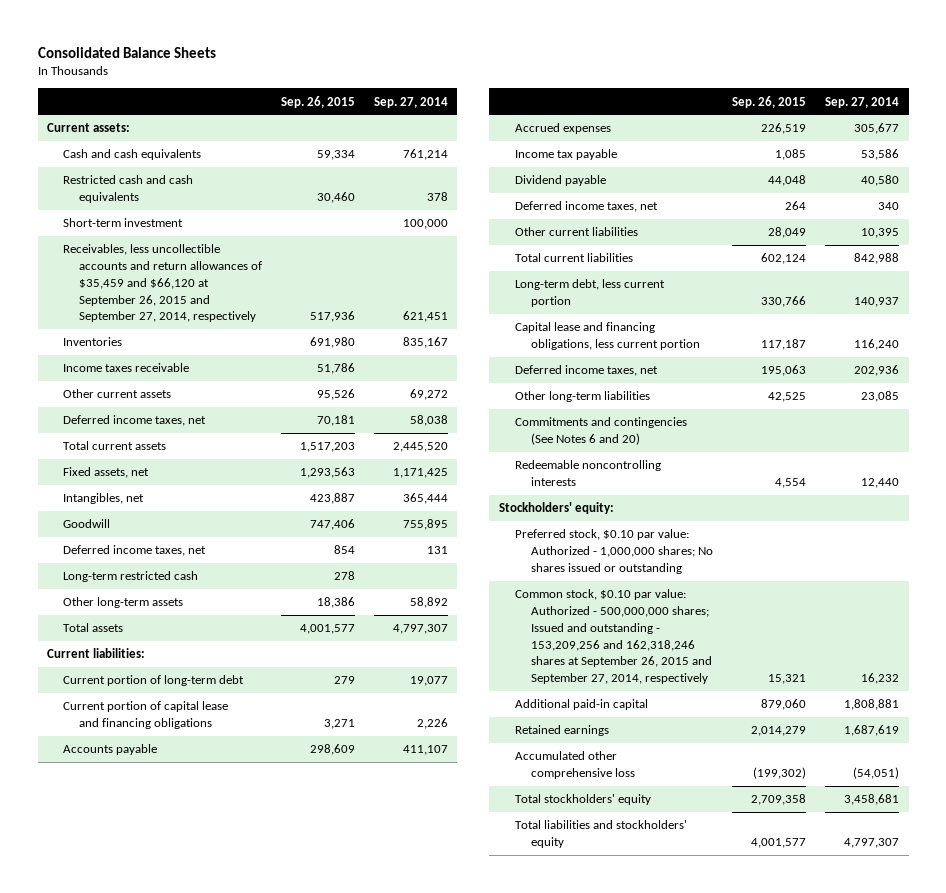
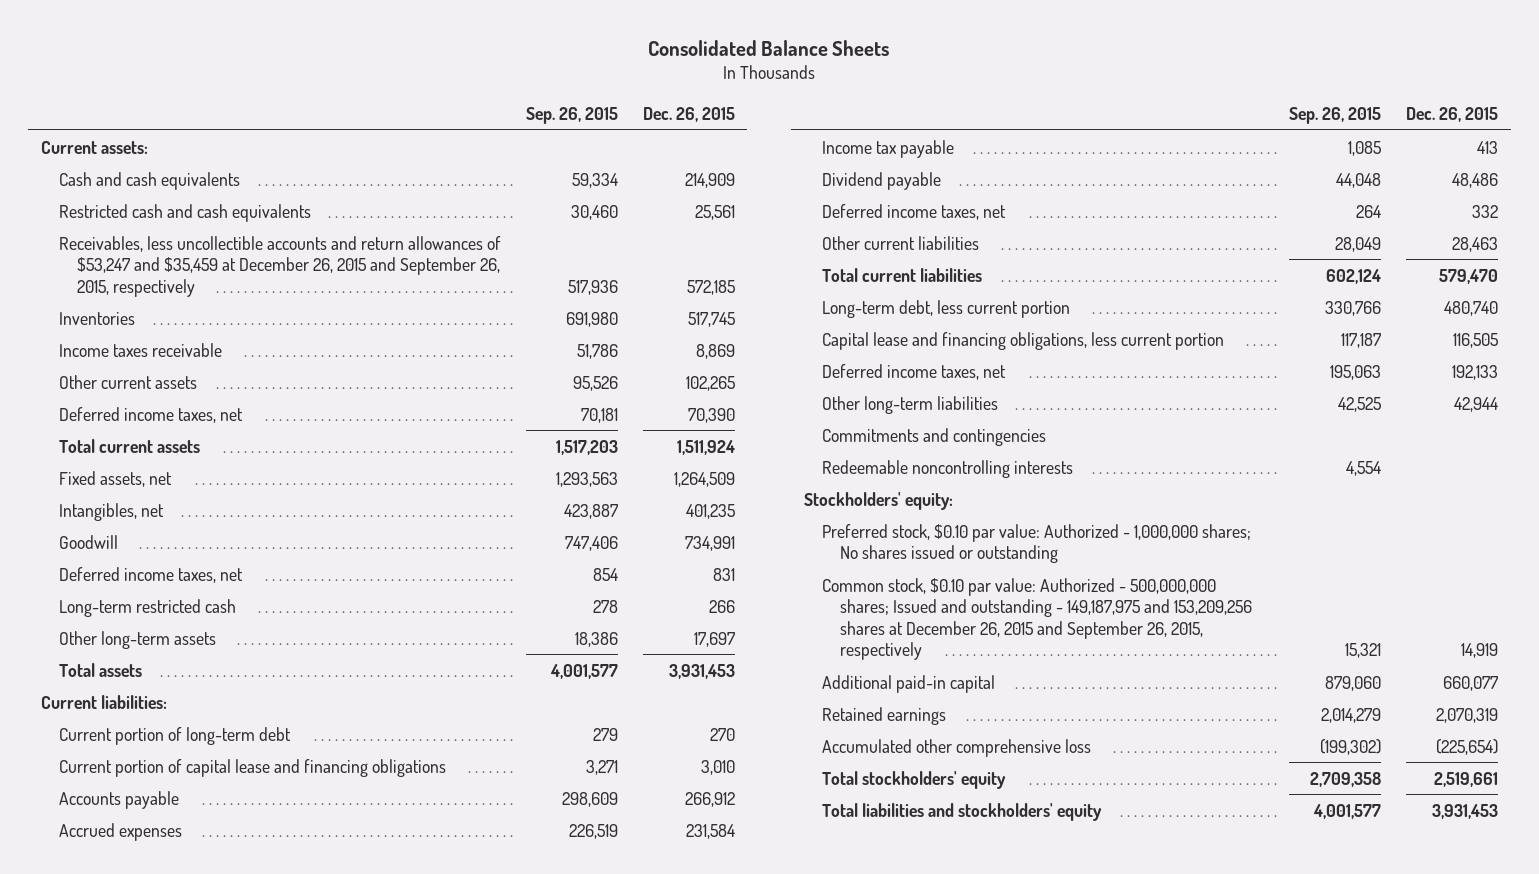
[373,96,448,108] Sep. 27, 2014 -> none
none -> [642,106,735,122] Dec. 26, 2015
[62,218,183,228] Short-term investment -> none
[62,244,262,323] Receivables, less uncollectible accounts and return allowances of $35,459 and $66,120 at September 26, 2015 and September 27, 2014, respectively -> [58,235,501,297] Receivables, less uncollectible accounts and return allowances of $53,247 and $35,459 at December 26, 2015 and September 26, 2015, respectively
[514,417,687,446] Commitments and contingencies (See Notes 6 and 20) -> [822,427,1047,446] Commitments and contingencies
[514,589,712,685] Common stock, $0.10 par value: Authorized - 500,000,000 shares; Issued and outstanding - 153,209,256 and 162,318,246 shares at September 26, 2015 and September 27, 2014, respectively -> [822,577,1253,661] Common stock, $0.10 par value: Authorized - 500,000,000 shares; Issued and outstanding - 149,187,975 and 153,209,256 shares at December 26, 2015 and September 26, 2015, respectively

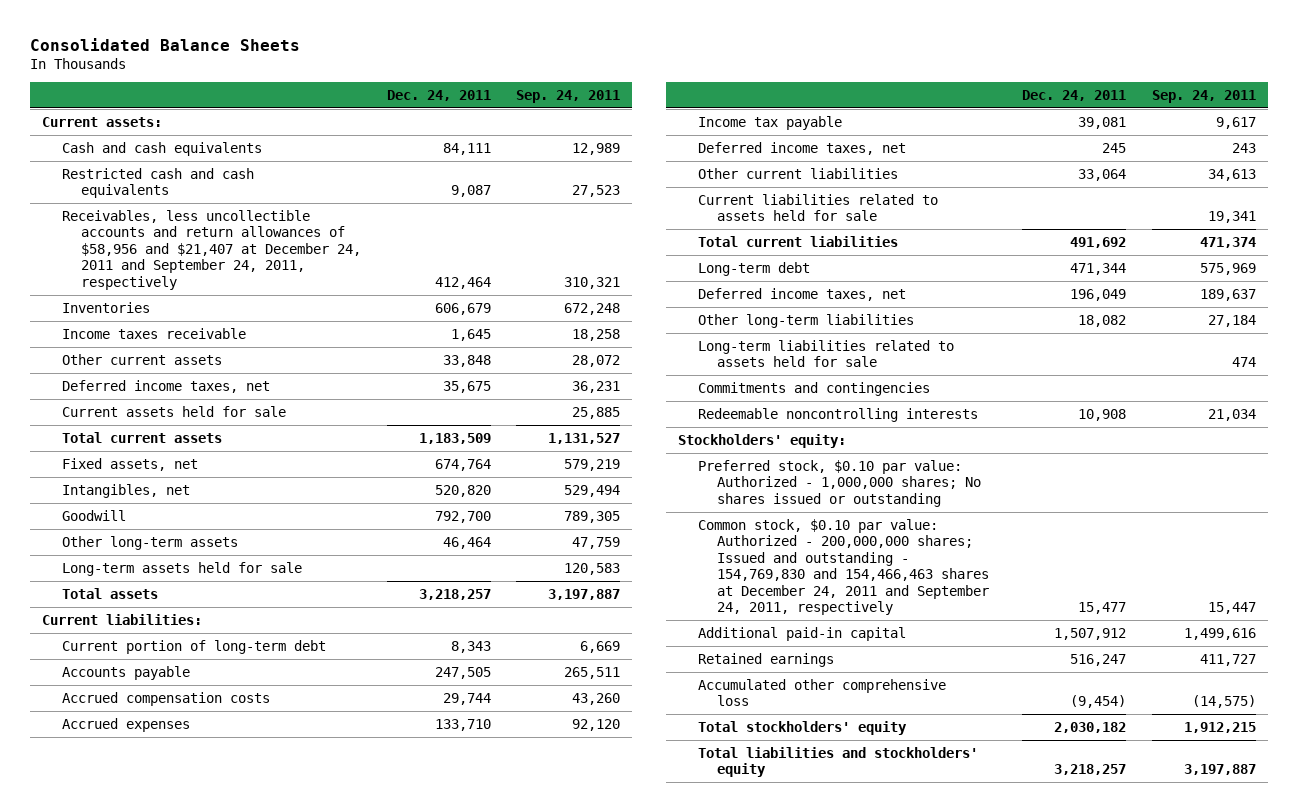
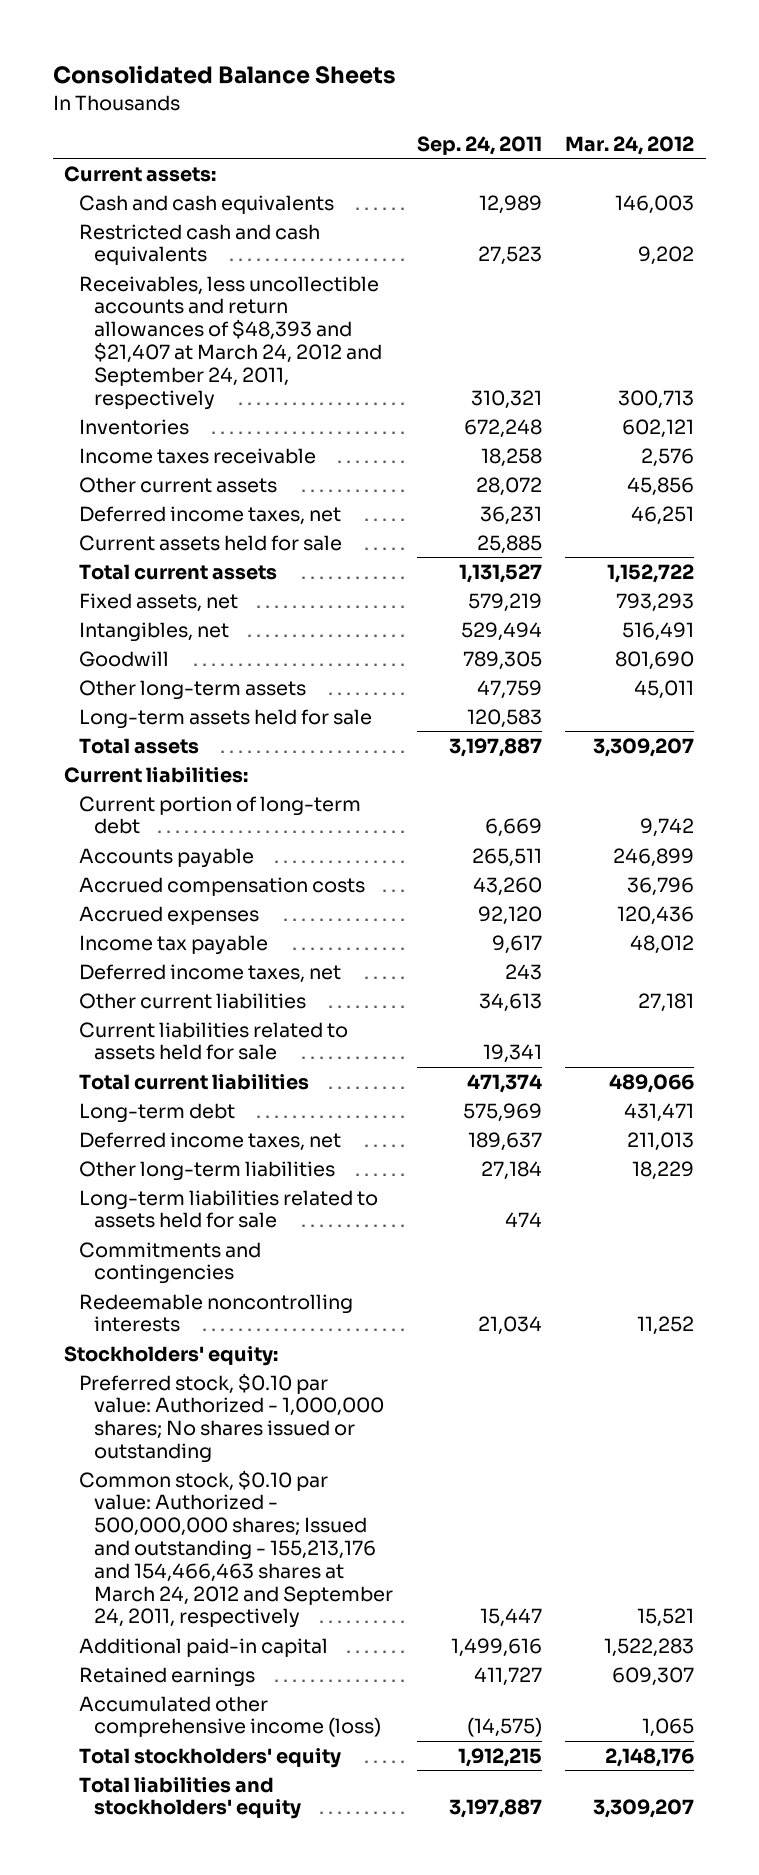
[386,89,491,101] Dec. 24, 2011 -> none
none -> [565,135,695,155] Mar. 24, 2012
[61,209,362,290] Receivables, less uncollectible accounts and return allowances of $58,956 and $21,407 at December 24, 2011 and September 24, 2011, respectively -> [79,275,383,410] Receivables, less uncollectible accounts and return allowances of $48,393 and $21,407 at March 24, 2012 and September 24, 2011, respectively
[697,518,990,616] Common stock, $0.10 par value: Authorized - 200,000,000 shares; Issued and outstanding - 154,769,830 and 154,466,463 shares at December 24, 2011 and September 24, 2011, respectively -> [79,1469,394,1629] Common stock, $0.10 par value: Authorized - 500,000,000 shares; Issued and outstanding - 155,213,176 and 154,466,463 shares at March 24, 2012 and September 24, 2011, respectively
[697,678,946,707] Accumulated other comprehensive loss -> [79,1695,382,1738] Accumulated other comprehensive income (loss)

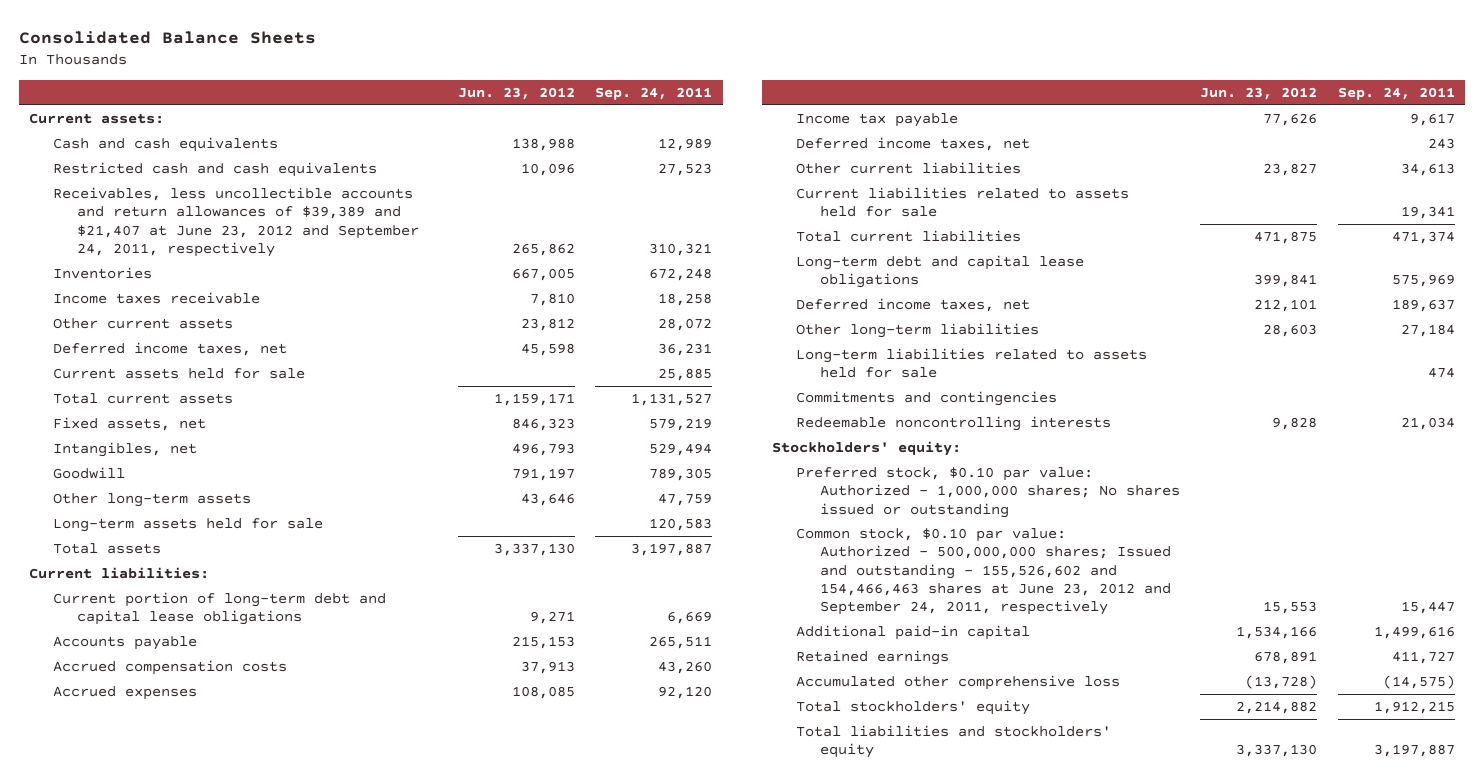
[565,135,695,155] Mar. 24, 2012 -> none
none -> [457,87,575,101] Jun. 23, 2012
[79,275,383,410] Receivables, less uncollectible accounts and return allowances of $48,393 and $21,407 at March 24, 2012 and September 24, 2011, respectively -> [53,187,420,257] Receivables, less uncollectible accounts and return allowances of $39,389 and $21,407 at June 23, 2012 and September 24, 2011, respectively
[79,795,362,835] Current portion of long-term debt -> [53,592,387,626] Current portion of long-term debt and capital lease obligations
[79,1102,236,1123] Long-term debt -> [795,255,1084,289] Long-term debt and capital lease obligations
[79,1469,394,1629] Common stock, $0.10 par value: Authorized - 500,000,000 shares; Issued and outstanding - 155,213,176 and 154,466,463 shares at March 24, 2012 and September 24, 2011, respectively -> [795,528,1171,616] Common stock, $0.10 par value: Authorized - 500,000,000 shares; Issued and outstanding - 155,526,602 and 154,466,463 shares at June 23, 2012 and September 24, 2011, respectively
[79,1695,382,1738] Accumulated other comprehensive income (loss) -> [795,675,1120,691] Accumulated other comprehensive loss

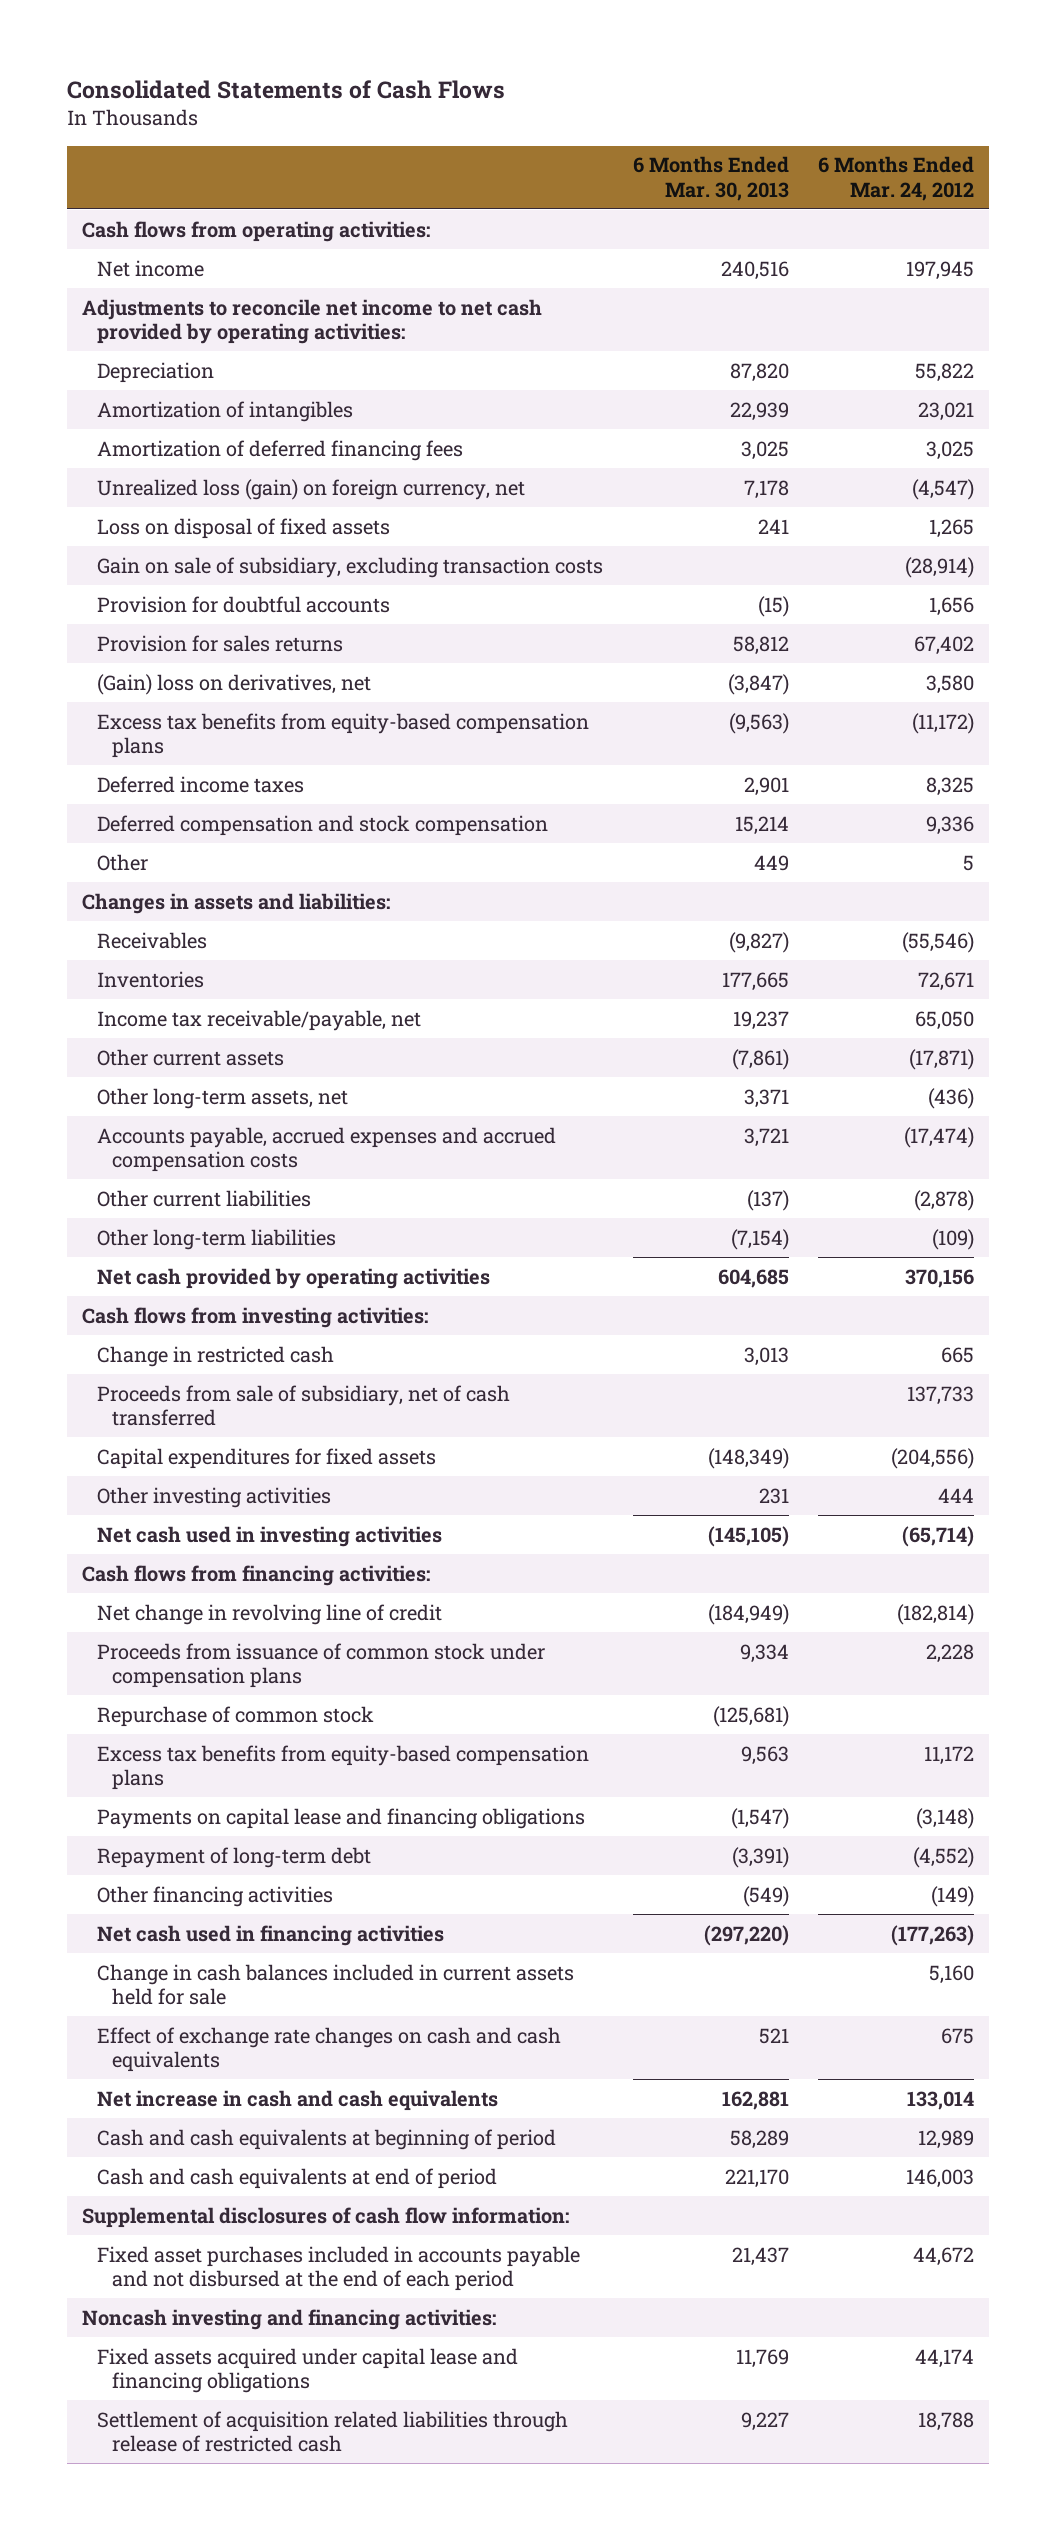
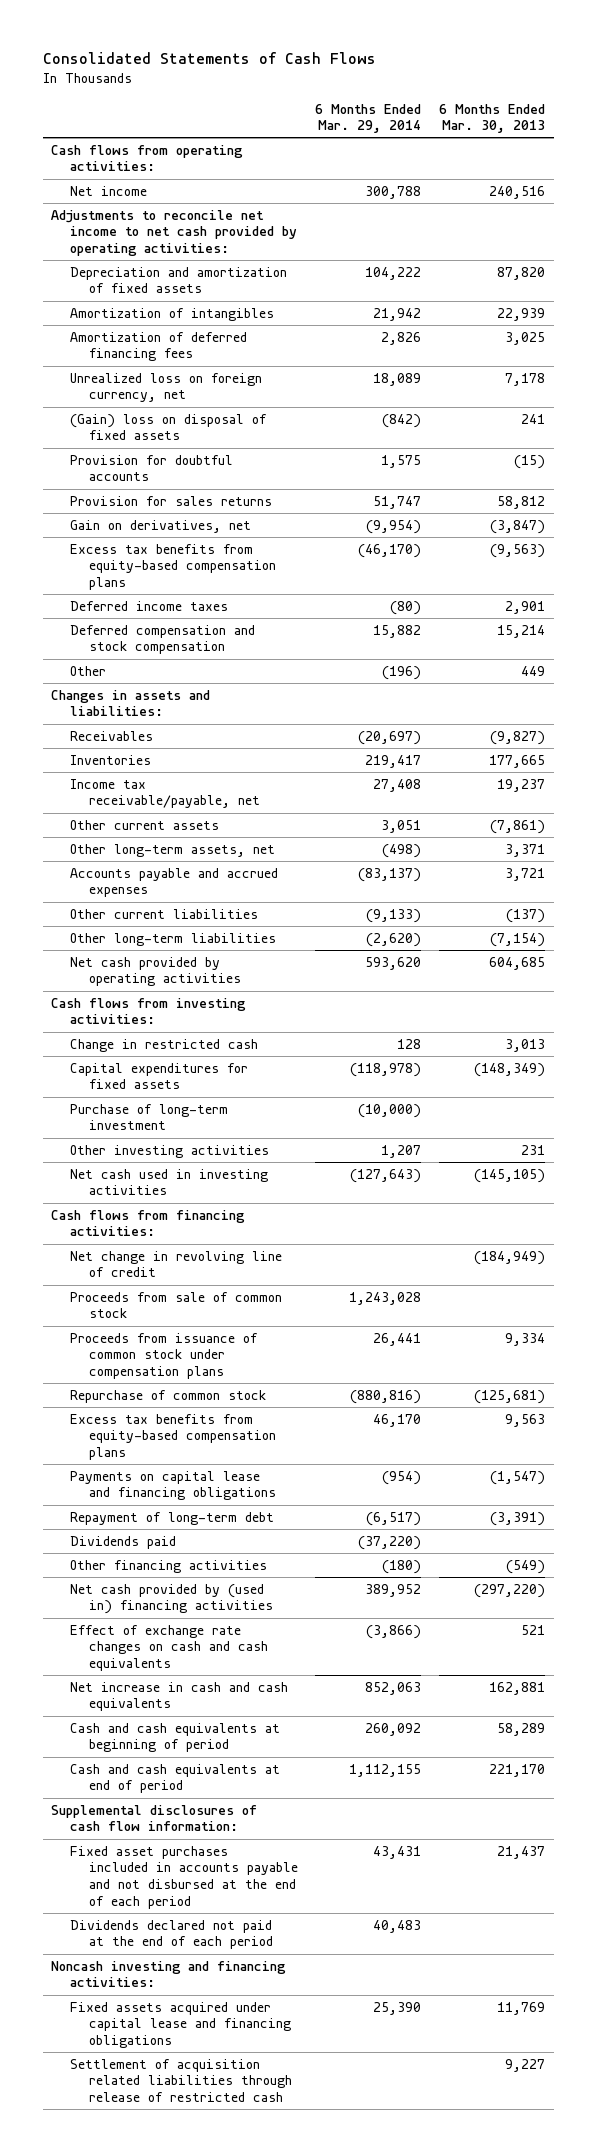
[818,156,975,201] 6 Months Ended Mar. 24, 2012 -> none
none -> [315,103,422,134] 6 Months Ended Mar. 29, 2014
[96,361,214,383] Depreciation -> [69,266,287,294] Depreciation and amortization of fixed assets
[96,556,603,578] Gain on sale of subsidiary, excluding transaction costs -> none
[96,478,525,500] Unrealized loss (gain) on foreign currency, net -> [69,372,262,403] Unrealized loss on foreign currency, net
[96,517,390,539] Loss on disposal of fixed assets -> [69,413,267,441] (Gain) loss on disposal of fixed assets
[96,673,371,695] (Gain) loss on derivatives, net -> [69,519,251,533] Gain on derivatives, net
[96,1126,556,1173] Accounts payable, accrued expenses and accrued compensation costs -> [69,867,278,898] Accounts payable and accrued expenses
[96,1384,510,1427] Proceeds from sale of subsidiary, net of cash transferred -> none
none -> [69,1103,228,1131] Purchase of long-term investment
none -> [69,1291,282,1319] Proceeds from sale of common stock
none -> [69,1535,176,1549] Dividends paid
[96,1963,574,2006] Change in cash balances included in current assets held for sale -> none
[96,1924,444,1946] Net cash used in financing activities -> [69,1583,273,1615] Net cash provided by (used in) financing activities
none -> [69,1919,273,1950] Dividends declared not paid at the end of each period

